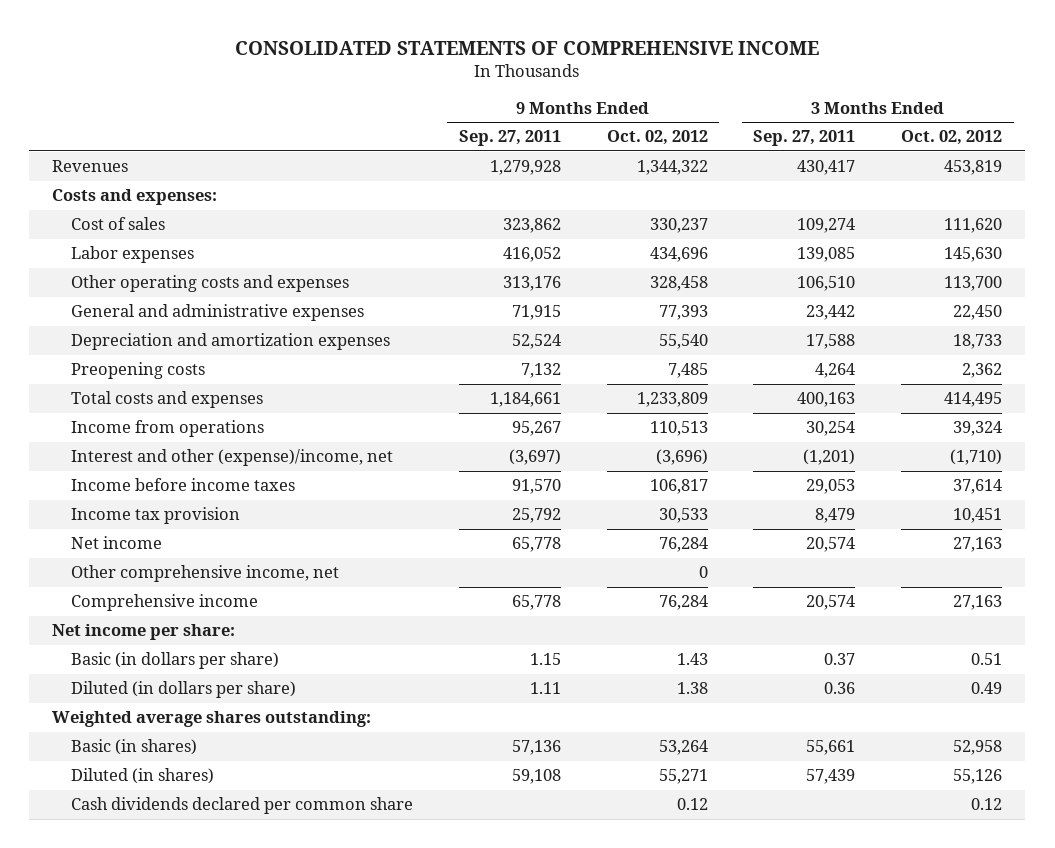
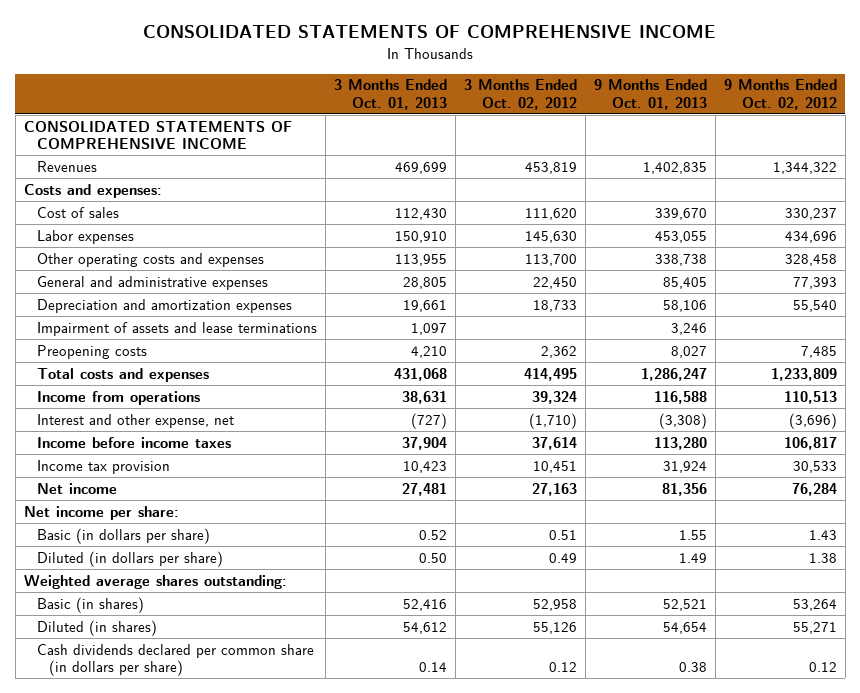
[458,130,561,147] Sep. 27, 2011 -> none
[753,130,856,147] Sep. 27, 2011 -> none
none -> [333,79,447,110] 3 Months Ended Oct. 01, 2013
none -> [593,79,707,110] 9 Months Ended Oct. 01, 2013
none -> [23,120,292,151] CONSOLIDATED STATEMENTS OF COMPREHENSIVE INCOME
none -> [36,321,317,336] Impairment of assets and lease terminations
[70,449,393,467] Interest and other (expense)/income, net -> [36,413,234,428] Interest and other expense, net
[70,565,339,583] Other comprehensive income, net -> none
[70,594,258,612] Comprehensive income -> none
[70,797,413,815] Cash dividends declared per common share -> [36,643,314,677] Cash dividends declared per common share (in dollars per share)

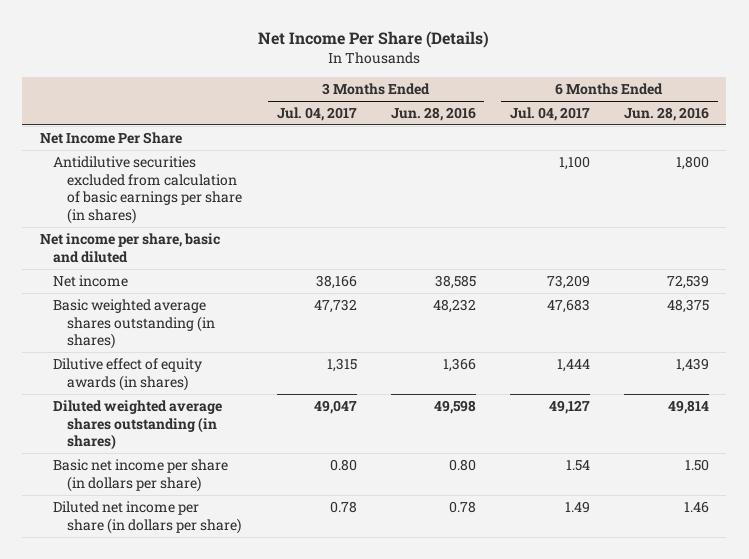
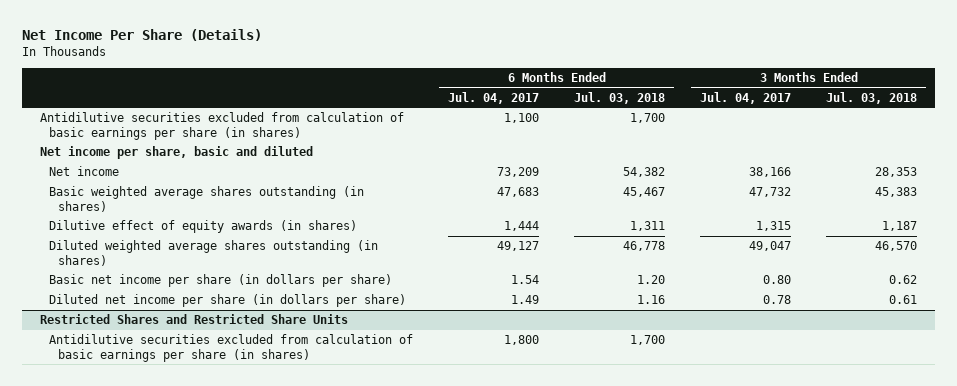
[390,106,476,121] Jun. 28, 2016 -> none
[623,106,709,121] Jun. 28, 2016 -> none
none -> [574,91,666,104] Jul. 03, 2018
none -> [826,91,918,104] Jul. 03, 2018
[39,131,182,144] Net Income Per Share -> none
none -> [39,314,348,325] Restricted Shares and Restricted Share Units
none -> [48,334,413,362] Antidilutive securities excluded from calculation of basic earnings per share (in shares)

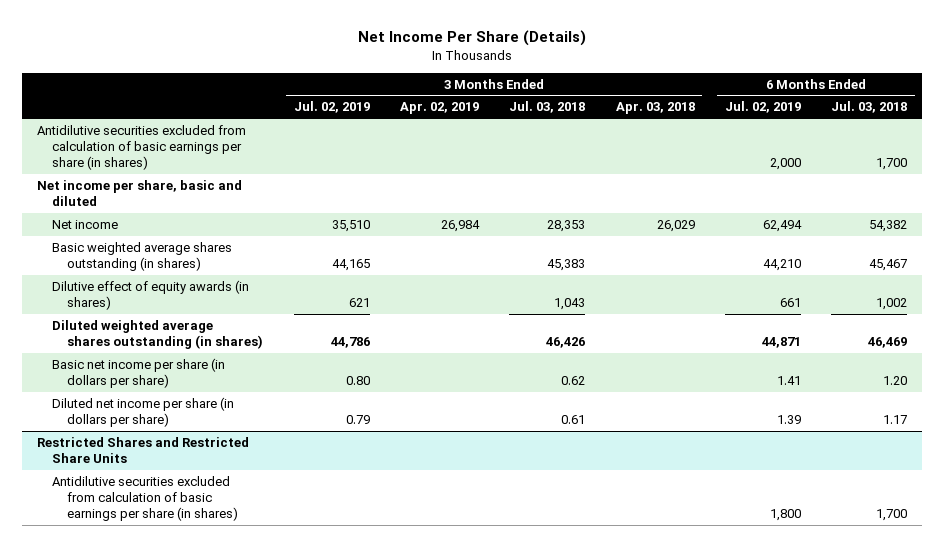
[447,91,539,104] Jul. 04, 2017 -> none
[700,91,792,104] Jul. 04, 2017 -> none
none -> [293,101,370,114] Jul. 02, 2019
none -> [399,102,479,115] Apr. 02, 2019
none -> [615,102,695,115] Apr. 03, 2018
none -> [724,101,801,114] Jul. 02, 2019
[630,221,666,232] 1,311 -> [876,298,908,311] 1,002
[882,221,918,232] 1,187 -> [554,298,586,311] 1,043
[623,241,666,252] 46,778 -> [868,337,908,349] 46,469
[875,241,918,252] 46,570 -> [546,337,586,349] 46,426
[637,295,666,305] 1.16 -> [883,415,908,425] 1.17

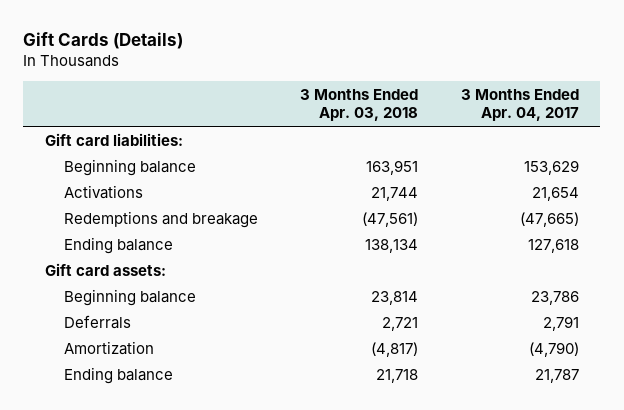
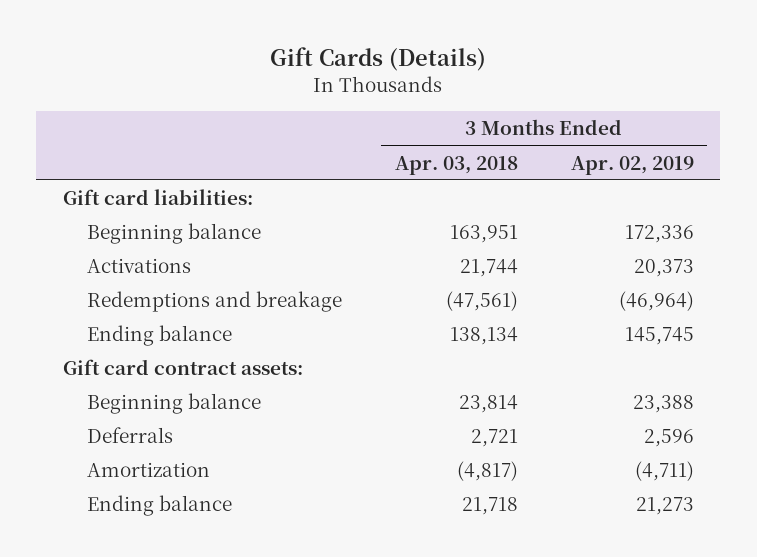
[461,88,580,122] 3 Months Ended Apr. 04, 2017 -> none
none -> [570,155,694,175] Apr. 02, 2019
[44,262,166,276] Gift card assets: -> [62,359,303,376] Gift card contract assets:

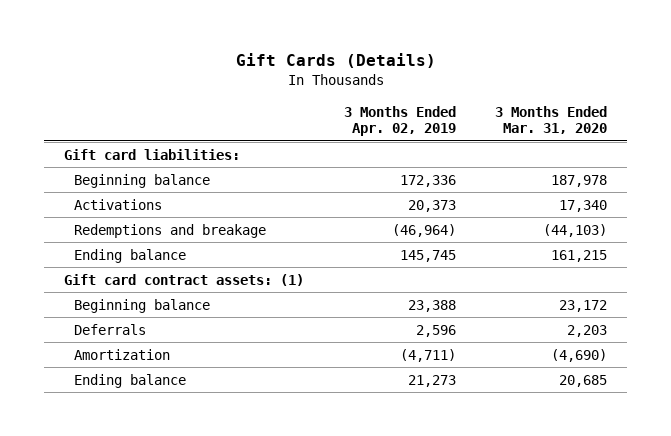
[394,155,518,175] Apr. 03, 2018 -> none
none -> [495,105,608,135] 3 Months Ended Mar. 31, 2020
[62,359,303,376] Gift card contract assets: -> [64,273,305,286] Gift card contract assets: (1)

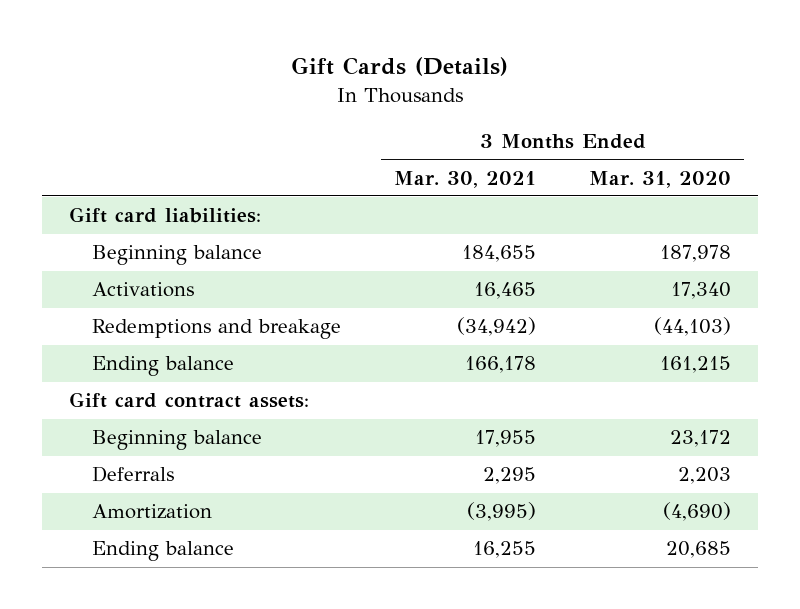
[343,105,456,137] 3 Months Ended Apr. 02, 2019 -> none
none -> [394,170,537,188] Mar. 30, 2021
[64,273,305,286] Gift card contract assets: (1) -> [68,392,309,409] Gift card contract assets:

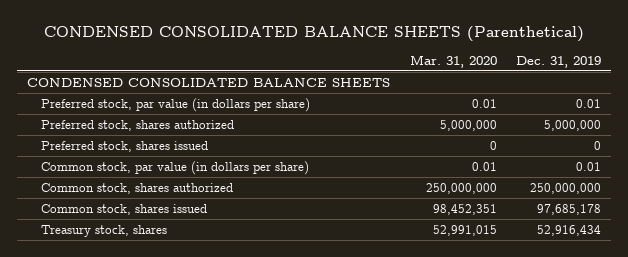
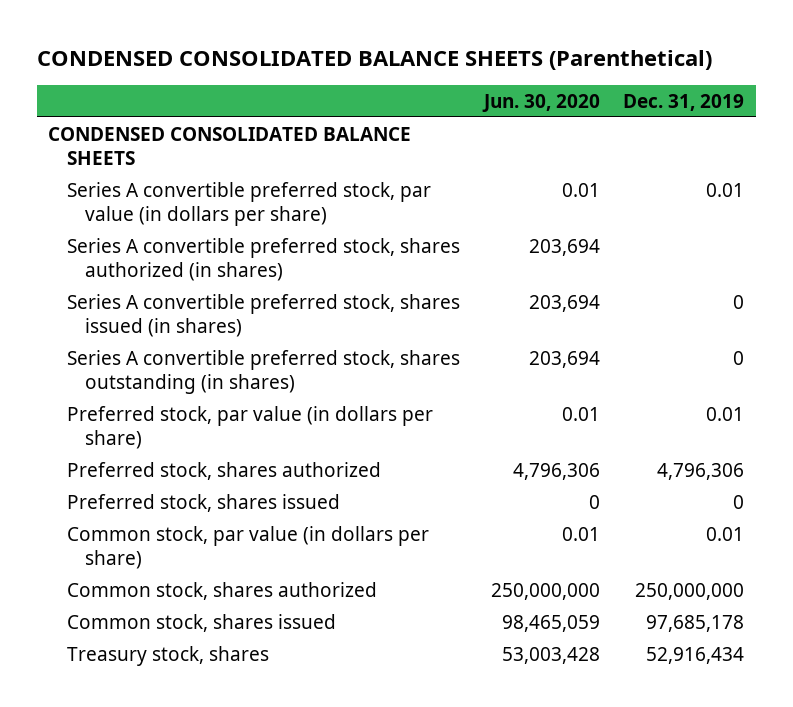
[409,54,497,68] Mar. 31, 2020 -> none
none -> [481,93,600,112] Jun. 30, 2020
none -> [66,181,431,227] Series A convertible preferred stock, par value (in dollars per share)
none -> [66,237,460,282] Series A convertible preferred stock, shares authorized (in shares)
none -> [66,293,460,338] Series A convertible preferred stock, shares issued (in shares)
none -> [66,349,460,395] Series A convertible preferred stock, shares outstanding (in shares)
[544,119,602,131] 5,000,000 -> [657,462,745,480] 4,796,306

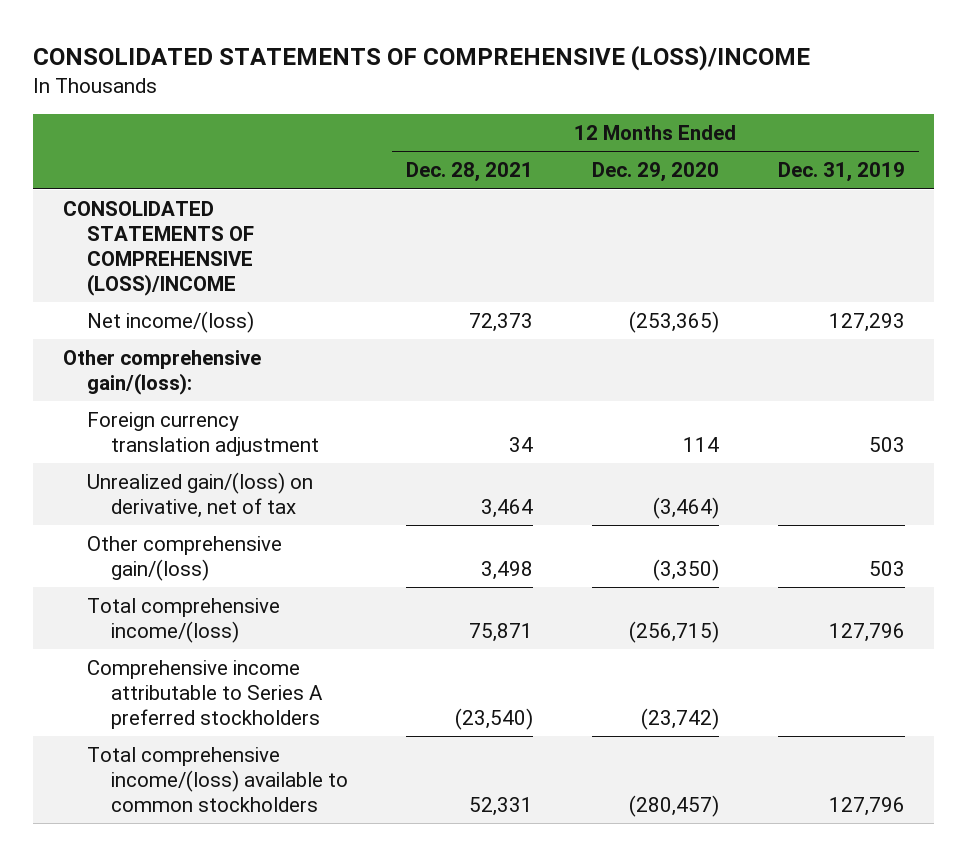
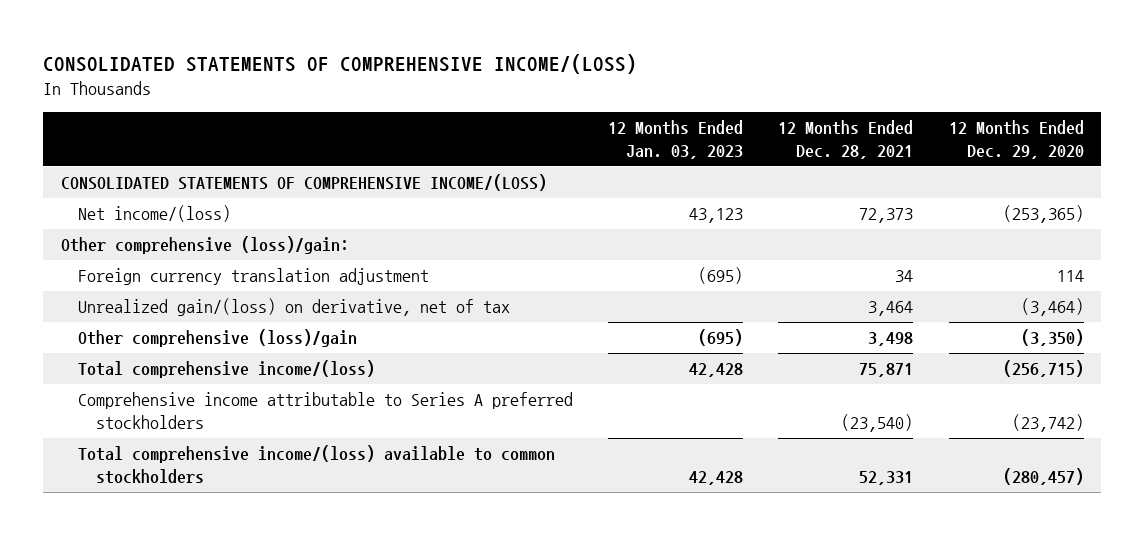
[33,45,811,72] CONSOLIDATED STATEMENTS OF COMPREHENSIVE (LOSS)/INCOME -> [43,54,638,75] CONSOLIDATED STATEMENTS OF COMPREHENSIVE INCOME/(LOSS)
[777,162,905,183] Dec. 31, 2019 -> none
none -> [608,120,744,159] 12 Months Ended Jan. 03, 2023
[62,200,254,297] CONSOLIDATED STATEMENTS OF COMPREHENSIVE (LOSS)/INCOME -> [60,174,547,192] CONSOLIDATED STATEMENTS OF COMPREHENSIVE INCOME/(LOSS)
[62,349,261,396] Other comprehensive gain/(loss): -> [60,236,349,255] Other comprehensive (loss)/gain:
[86,535,282,582] Other comprehensive gain/(loss) -> [78,329,358,348] Other comprehensive (loss)/gain

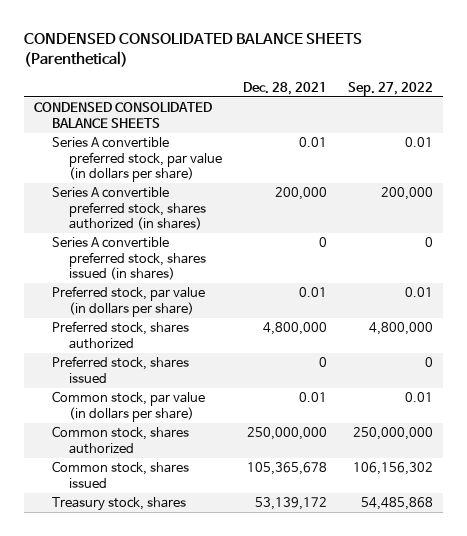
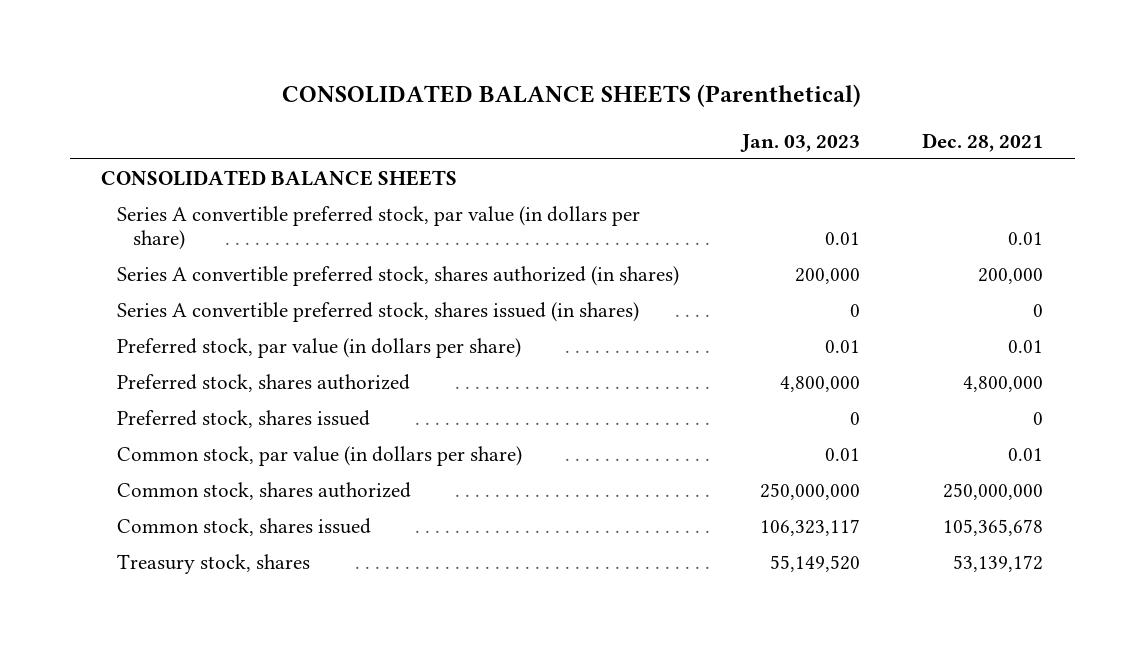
[23,32,362,68] CONDENSED CONSOLIDATED BALANCE SHEETS (Parenthetical) -> [282,84,862,108] CONSOLIDATED BALANCE SHEETS (Parenthetical)
[347,81,433,96] Sep. 27, 2022 -> none
none -> [739,133,860,152] Jan. 03, 2023
[34,102,213,128] CONDENSED CONSOLIDATED BALANCE SHEETS -> [101,169,458,186] CONSOLIDATED BALANCE SHEETS

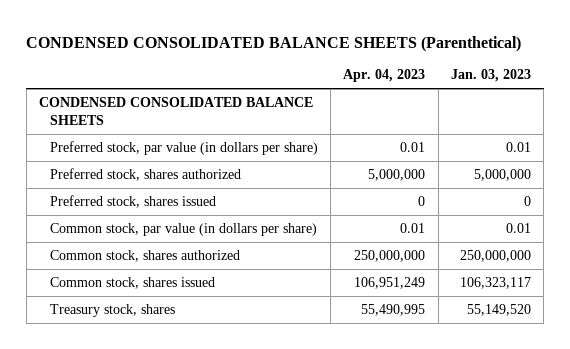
[282,84,862,108] CONSOLIDATED BALANCE SHEETS (Parenthetical) -> [26,35,522,52] CONDENSED CONSOLIDATED BALANCE SHEETS (Parenthetical)
[922,132,1044,152] Dec. 28, 2021 -> none
none -> [343,69,426,83] Apr. 04, 2023
[117,205,641,250] Series A convertible preferred stock, par value (in dollars per share) -> none
[117,265,680,286] Series A convertible preferred stock, shares authorized (in shares) -> none
[117,301,640,322] Series A convertible preferred stock, shares issued (in shares) -> none
[101,169,458,186] CONSOLIDATED BALANCE SHEETS -> [38,96,313,125] CONDENSED CONSOLIDATED BALANCE SHEETS
[779,375,860,392] 4,800,000 -> [473,168,531,181] 5,000,000

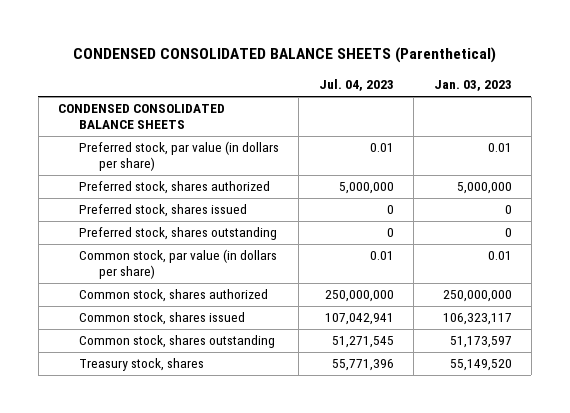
[343,69,426,83] Apr. 04, 2023 -> none
none -> [318,79,394,92] Jul. 04, 2023
none -> [78,227,277,241] Preferred stock, shares outstanding
none -> [78,335,275,349] Common stock, shares outstanding

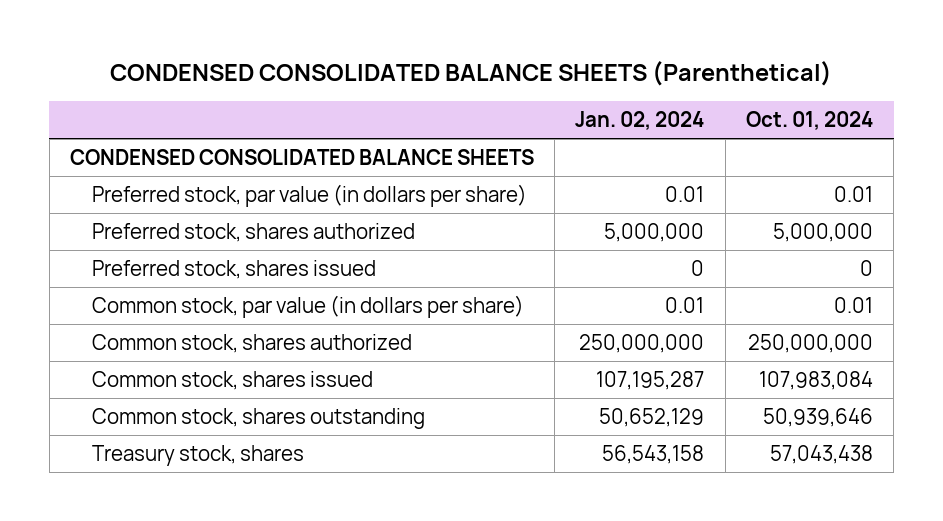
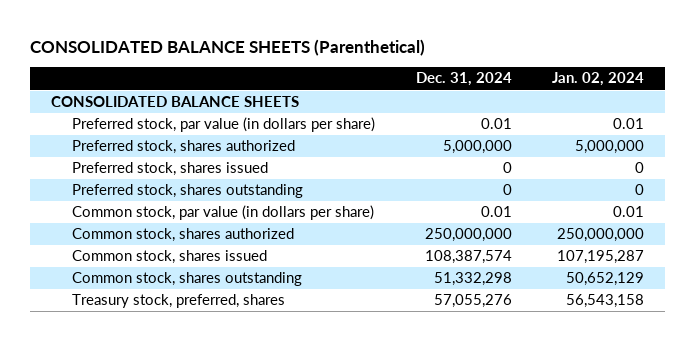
[110,60,833,86] CONDENSED CONSOLIDATED BALANCE SHEETS (Parenthetical) -> [30,38,426,56] CONSOLIDATED BALANCE SHEETS (Parenthetical)
[745,111,873,131] Oct. 01, 2024 -> none
none -> [415,72,512,87] Dec. 31, 2024
[69,149,534,166] CONDENSED CONSOLIDATED BALANCE SHEETS -> [50,96,299,108] CONSOLIDATED BALANCE SHEETS
none -> [71,184,303,199] Preferred stock, shares outstanding
[92,445,305,467] Treasury stock, shares -> [71,294,285,309] Treasury stock, preferred, shares

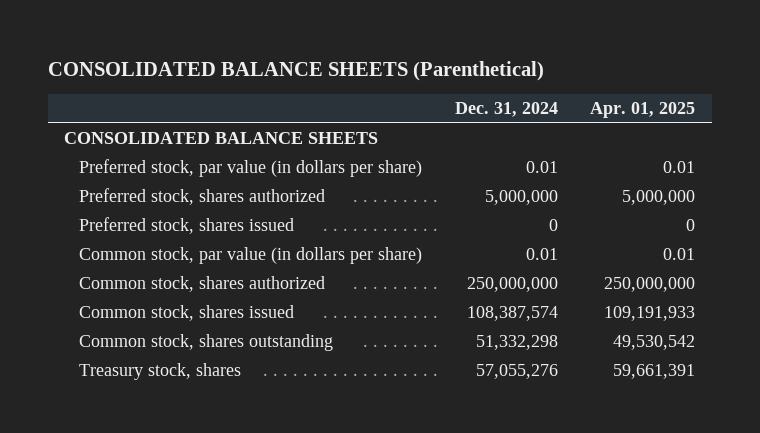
[552,72,645,87] Jan. 02, 2024 -> none
none -> [590,102,696,119] Apr. 01, 2025
[71,184,303,199] Preferred stock, shares outstanding -> none
[71,294,285,309] Treasury stock, preferred, shares -> [78,363,241,381] Treasury stock, shares

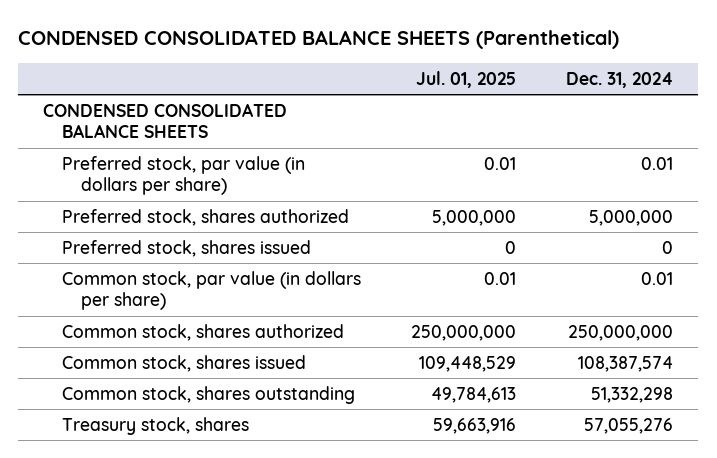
[47,60,544,81] CONSOLIDATED BALANCE SHEETS (Parenthetical) -> [18,30,620,50] CONDENSED CONSOLIDATED BALANCE SHEETS (Parenthetical)
[590,102,696,119] Apr. 01, 2025 -> none
none -> [416,70,517,88] Jul. 01, 2025
[64,132,379,145] CONSOLIDATED BALANCE SHEETS -> [43,102,288,139] CONDENSED CONSOLIDATED BALANCE SHEETS

